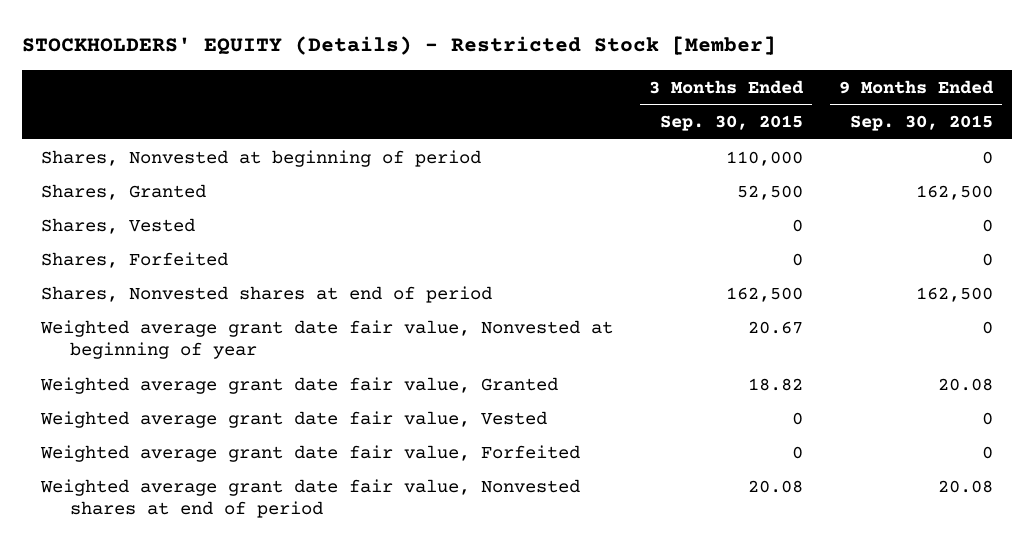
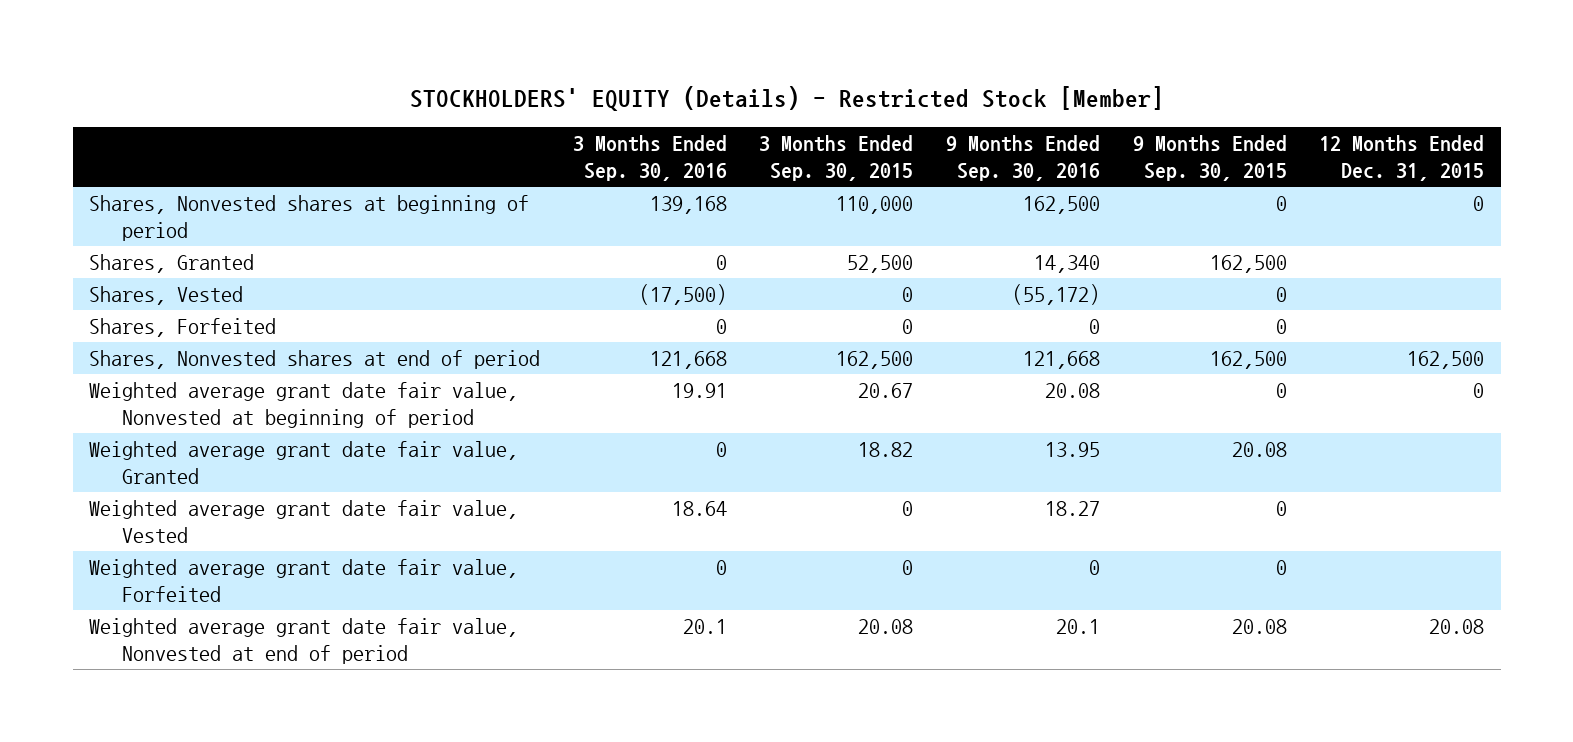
none -> [572,134,727,181] 3 Months Ended Sep. 30, 2016
none -> [945,134,1100,181] 9 Months Ended Sep. 30, 2016
none -> [1319,134,1485,181] 12 Months Ended Dec. 31, 2015
[40,149,481,167] Shares, Nonvested at beginning of period -> [88,194,529,241] Shares, Nonvested shares at beginning of period
[39,319,613,360] Weighted average grant date fair value, Nonvested at beginning of year -> [88,381,518,428] Weighted average grant date fair value, Nonvested at beginning of period
[39,478,580,519] Weighted average grant date fair value, Nonvested shares at end of period -> [88,617,518,664] Weighted average grant date fair value, Nonvested at end of period

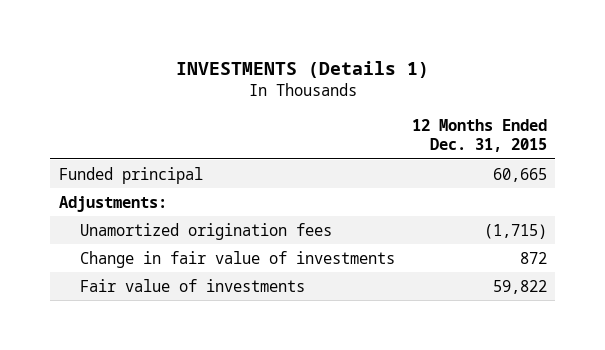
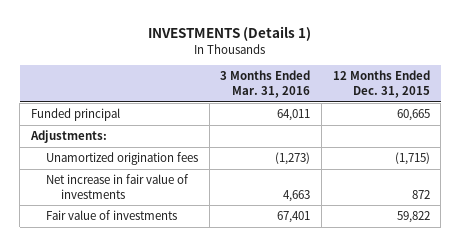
none -> [220,70,311,99] 3 Months Ended Mar. 31, 2016
[80,250,396,268] Change in fair value of investments -> [46,173,190,199] Net increase in fair value of investments

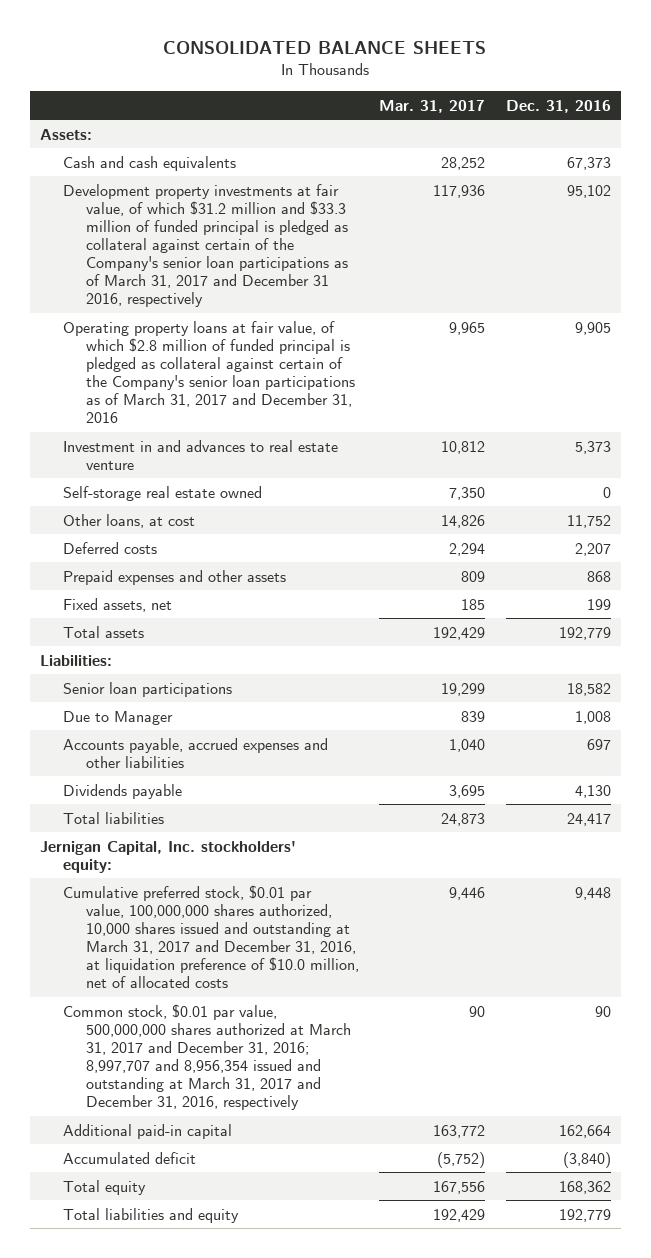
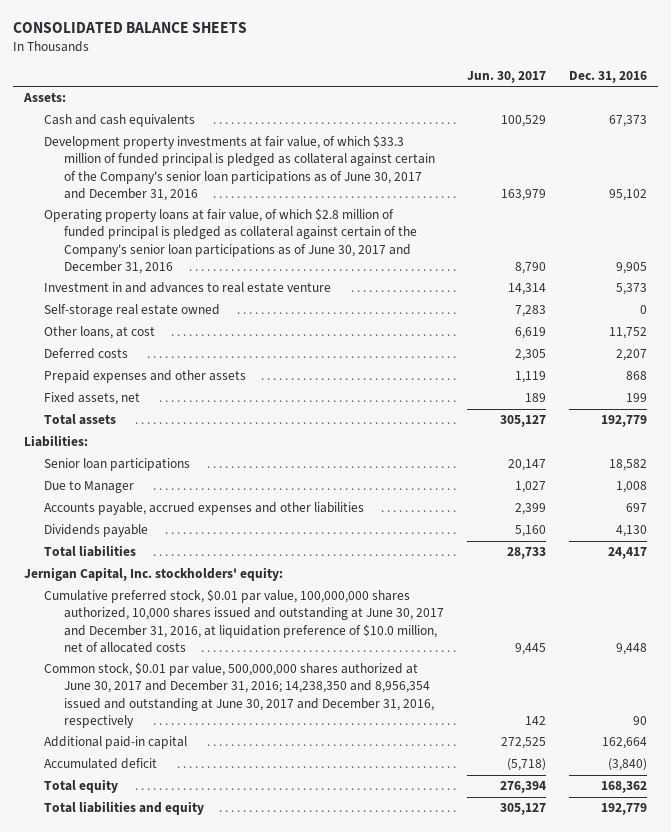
[379,99,486,113] Mar. 31, 2017 -> none
none -> [467,70,547,83] Jun. 30, 2017
[63,183,349,308] Development property investments at fair value, of which $31.2 million and $33.3 million of funded principal is pledged as collateral against certain of the Company's senior loan participations as of March 31, 2017 and December 31 2016, respectively -> [44,135,436,201] Development property investments at fair value, of which $33.3 million of funded principal is pledged as collateral against certain of the Company's senior loan participations as of June 30, 2017 and December 31, 2016
[63,320,356,423] Operating property loans at fair value, of which $2.8 million of funded principal is pledged as collateral against certain of the Company's senior loan participations as of March 31, 2017 and December 31, 2016 -> [44,208,418,274] Operating property loans at fair value, of which $2.8 million of funded principal is pledged as collateral against certain of the Company's senior loan participations as of June 30, 2017 and December 31, 2016
[63,884,360,988] Cumulative preferred stock, $0.01 par value, 100,000,000 shares authorized, 10,000 shares issued and outstanding at March 31, 2017 and December 31, 2016, at liquidation preference of $10.0 million, net of allocated costs -> [44,589,445,653] Cumulative preferred stock, $0.01 par value, 100,000,000 shares authorized, 10,000 shares issued and outstanding at June 30, 2017 and December 31, 2016, at liquidation preference of $10.0 million, net of allocated costs
[63,1003,352,1110] Common stock, $0.01 par value, 500,000,000 shares authorized at March 31, 2017 and December 31, 2016; 8,997,707 and 8,956,354 issued and outstanding at March 31, 2017 and December 31, 2016, respectively -> [44,662,435,728] Common stock, $0.01 par value, 500,000,000 shares authorized at June 30, 2017 and December 31, 2016; 14,238,350 and 8,956,354 issued and outstanding at June 30, 2017 and December 31, 2016, respectively

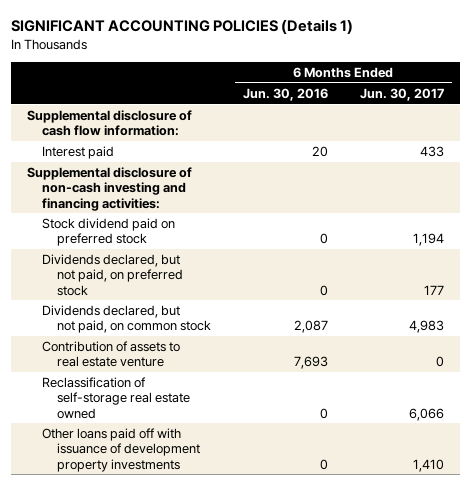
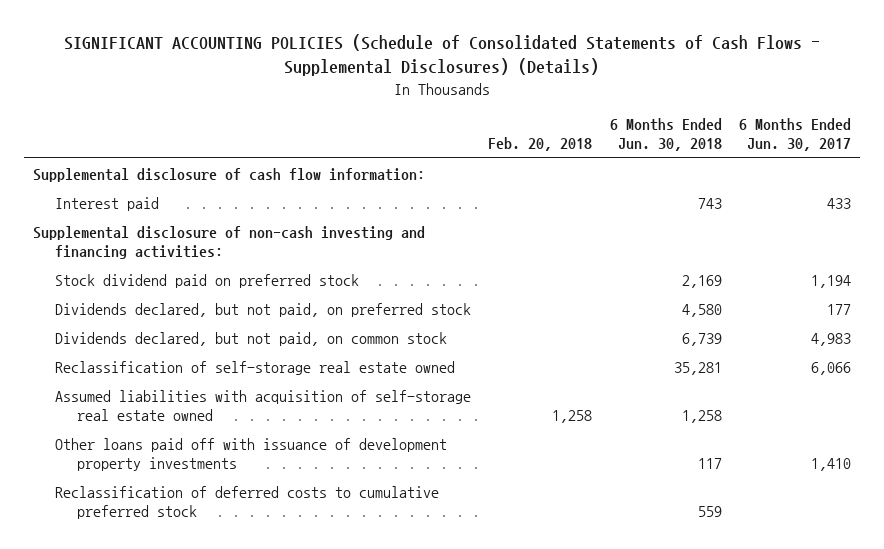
[10,19,353,35] SIGNIFICANT ACCOUNTING POLICIES (Details 1) -> [63,34,820,77] SIGNIFICANT ACCOUNTING POLICIES (Schedule of Consolidated Statements of Cash Flows - Supplemental Disclosures) (Details)
[243,87,329,101] Jun. 30, 2016 -> none
none -> [488,137,593,152] Feb. 20, 2018
none -> [609,117,722,152] 6 Months Ended Jun. 30, 2018
[41,341,180,368] Contribution of assets to real estate venture -> none
none -> [54,389,471,421] Assumed liabilities with acquisition of self-storage real estate owned
none -> [54,485,439,519] Reclassification of deferred costs to cumulative preferred stock

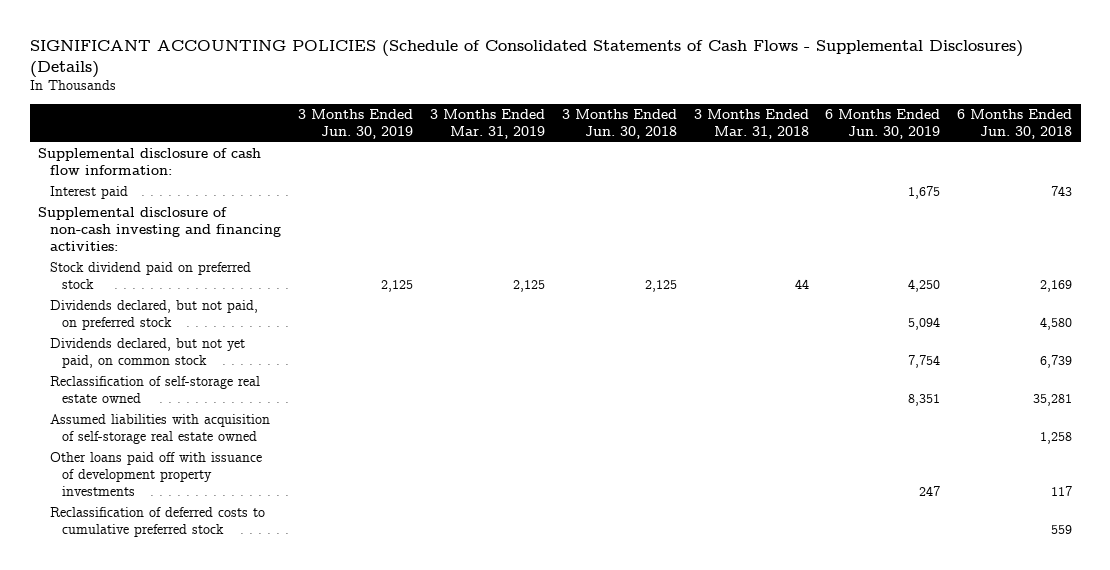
[488,137,593,152] Feb. 20, 2018 -> none
[739,117,852,152] 6 Months Ended Jun. 30, 2017 -> none
none -> [297,108,413,139] 3 Months Ended Jun. 30, 2019
none -> [429,108,545,139] 3 Months Ended Mar. 31, 2019
none -> [561,108,677,139] 3 Months Ended Jun. 30, 2018
none -> [693,108,809,139] 3 Months Ended Mar. 31, 2018
none -> [825,108,941,139] 6 Months Ended Jun. 30, 2019
[54,331,447,346] Dividends declared, but not paid, on common stock -> [49,338,245,369] Dividends declared, but not yet paid, on common stock

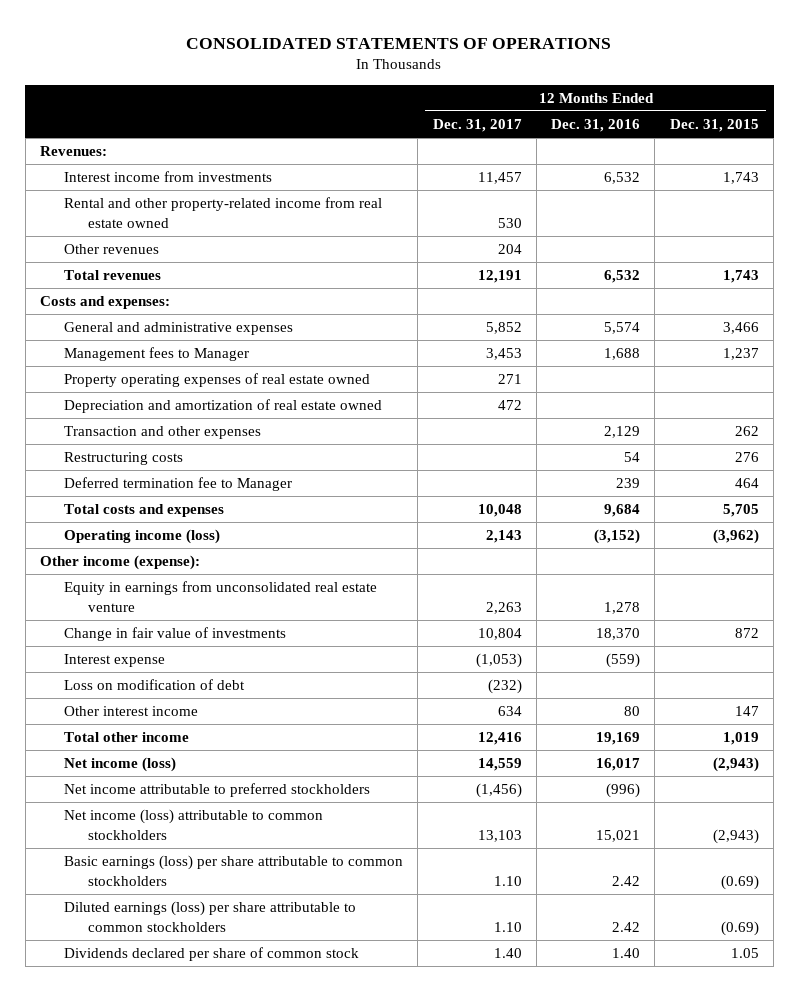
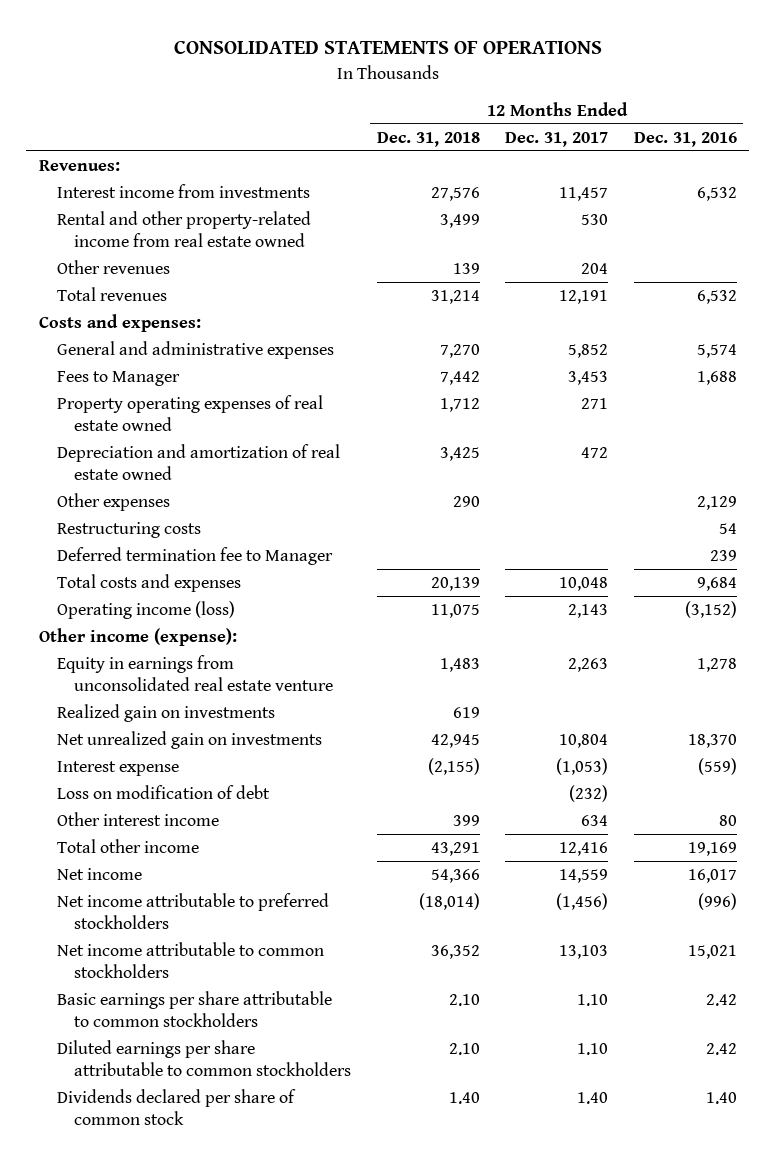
[669,118,759,132] Dec. 31, 2015 -> none
none -> [376,131,480,147] Dec. 31, 2018
[63,347,249,362] Management fees to Manager -> [56,371,180,387] Fees to Manager
[63,426,261,440] Transaction and other expenses -> [56,493,170,512] Other expenses
none -> [56,704,275,723] Realized gain on investments
[63,627,286,642] Change in fair value of investments -> [56,731,322,750] Net unrealized gain on investments
[63,757,176,773] Net income (loss) -> [56,868,142,881] Net income
[63,809,323,840] Net income (loss) attributable to common stockholders -> [56,942,324,978] Net income attributable to common stockholders
[63,855,403,886] Basic earnings (loss) per share attributable to common stockholders -> [56,991,332,1027] Basic earnings per share attributable to common stockholders
[63,901,356,932] Diluted earnings (loss) per share attributable to common stockholders -> [56,1040,352,1076] Diluted earnings per share attributable to common stockholders

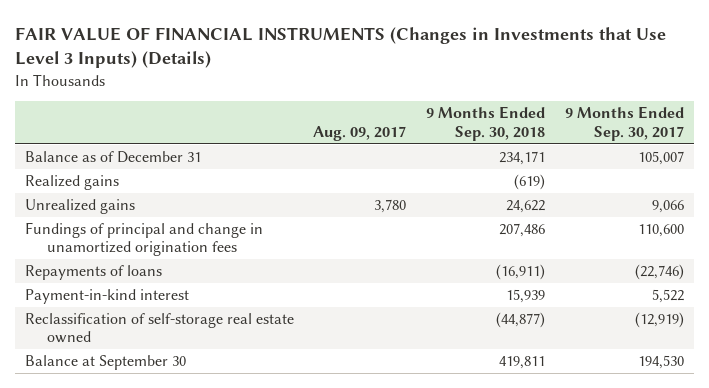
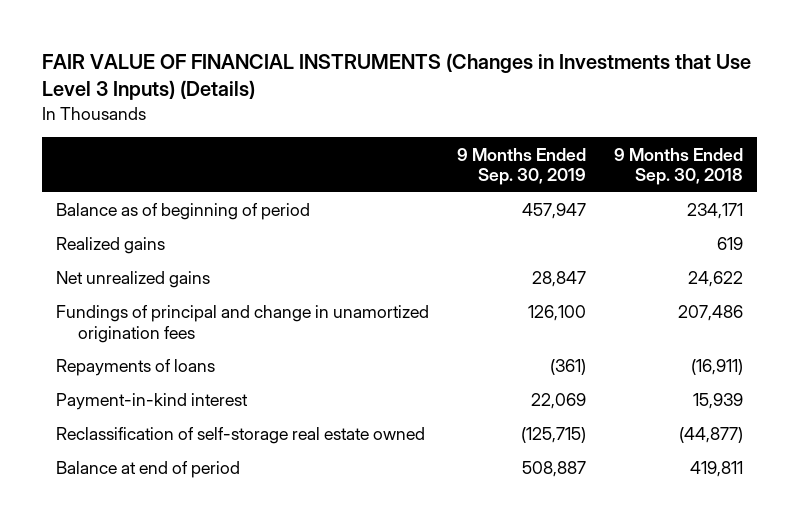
[313,125,407,141] Aug. 09, 2017 -> none
[564,106,684,141] 9 Months Ended Sep. 30, 2017 -> none
none -> [456,147,586,186] 9 Months Ended Sep. 30, 2019
[24,151,201,164] Balance as of December 31 -> [55,203,310,221] Balance as of beginning of period
[514,174,546,191] (619) -> [716,237,743,251] 619
[24,199,135,215] Unrealized gains -> [55,271,210,289] Net unrealized gains
[24,355,186,371] Balance at September 30 -> [55,461,240,479] Balance at end of period

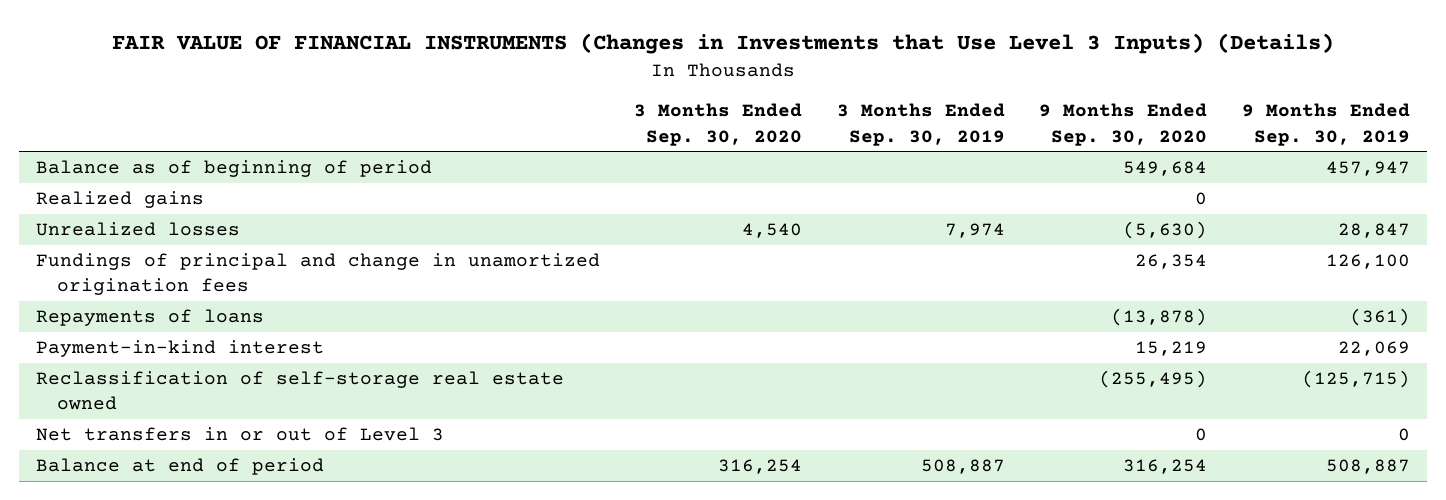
[613,147,743,186] 9 Months Ended Sep. 30, 2018 -> none
none -> [634,103,803,146] 3 Months Ended Sep. 30, 2020
none -> [836,103,1005,146] 3 Months Ended Sep. 30, 2019
none -> [1039,103,1208,146] 9 Months Ended Sep. 30, 2020
[55,271,210,289] Net unrealized gains -> [35,222,240,237] Unrealized losses
none -> [35,427,444,442] Net transfers in or out of Level 3

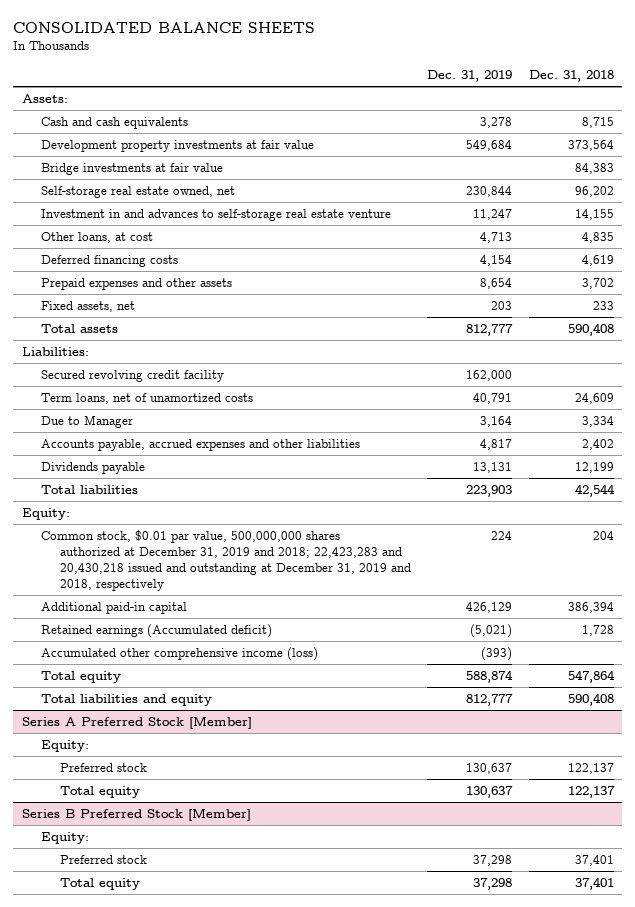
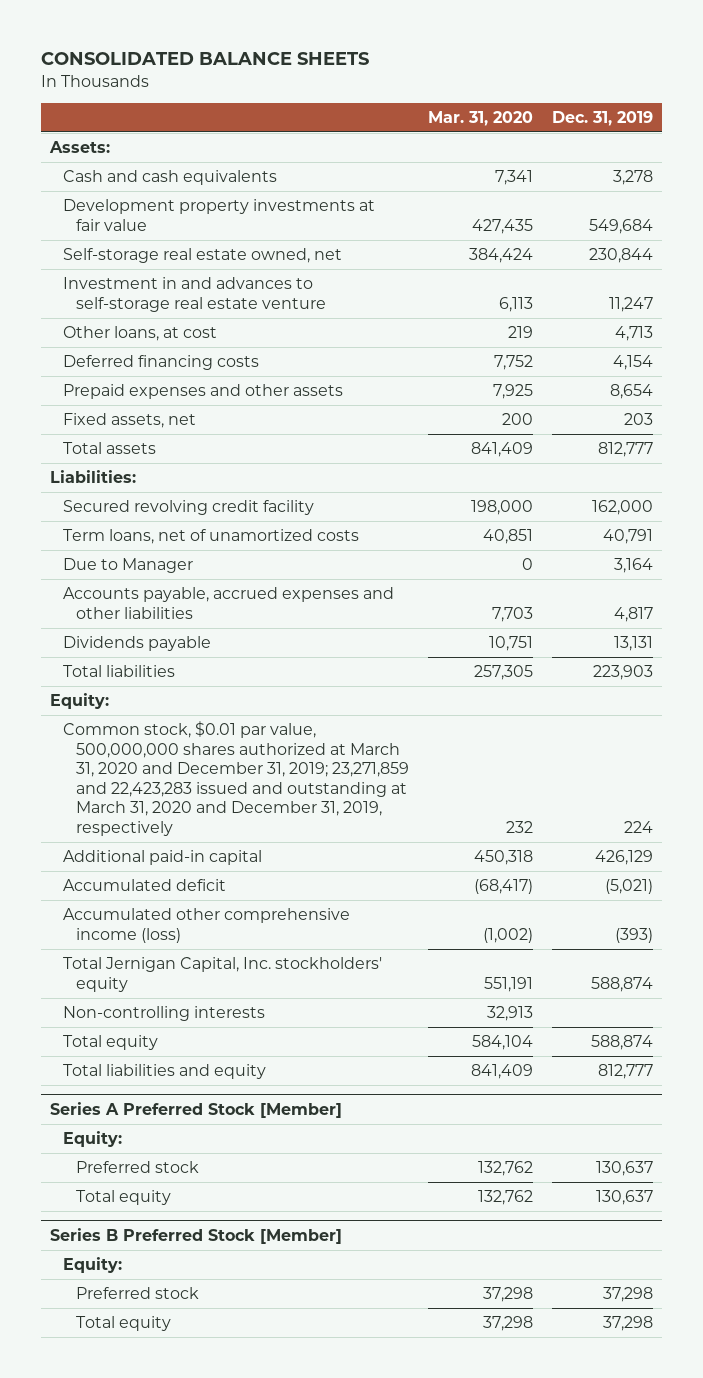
[528,70,614,83] Dec. 31, 2018 -> none
none -> [427,110,533,126] Mar. 31, 2020
[40,163,223,176] Bridge investments at fair value -> none
[40,530,411,591] Common stock, $0.01 par value, 500,000,000 shares authorized at December 31, 2019 and 2018; 22,423,283 and 20,430,218 issued and outstanding at December 31, 2019 and 2018, respectively -> [63,721,409,836] Common stock, $0.01 par value, 500,000,000 shares authorized at March 31, 2020 and December 31, 2019; 23,271,859 and 22,423,283 issued and outstanding at March 31, 2020 and December 31, 2019, respectively
[40,624,272,639] Retained earnings (Accumulated deficit) -> [63,879,227,892] Accumulated deficit
none -> [63,957,383,992] Total Jernigan Capital, Inc. stockholders' equity
none -> [63,1006,266,1022] Non-controlling interests

